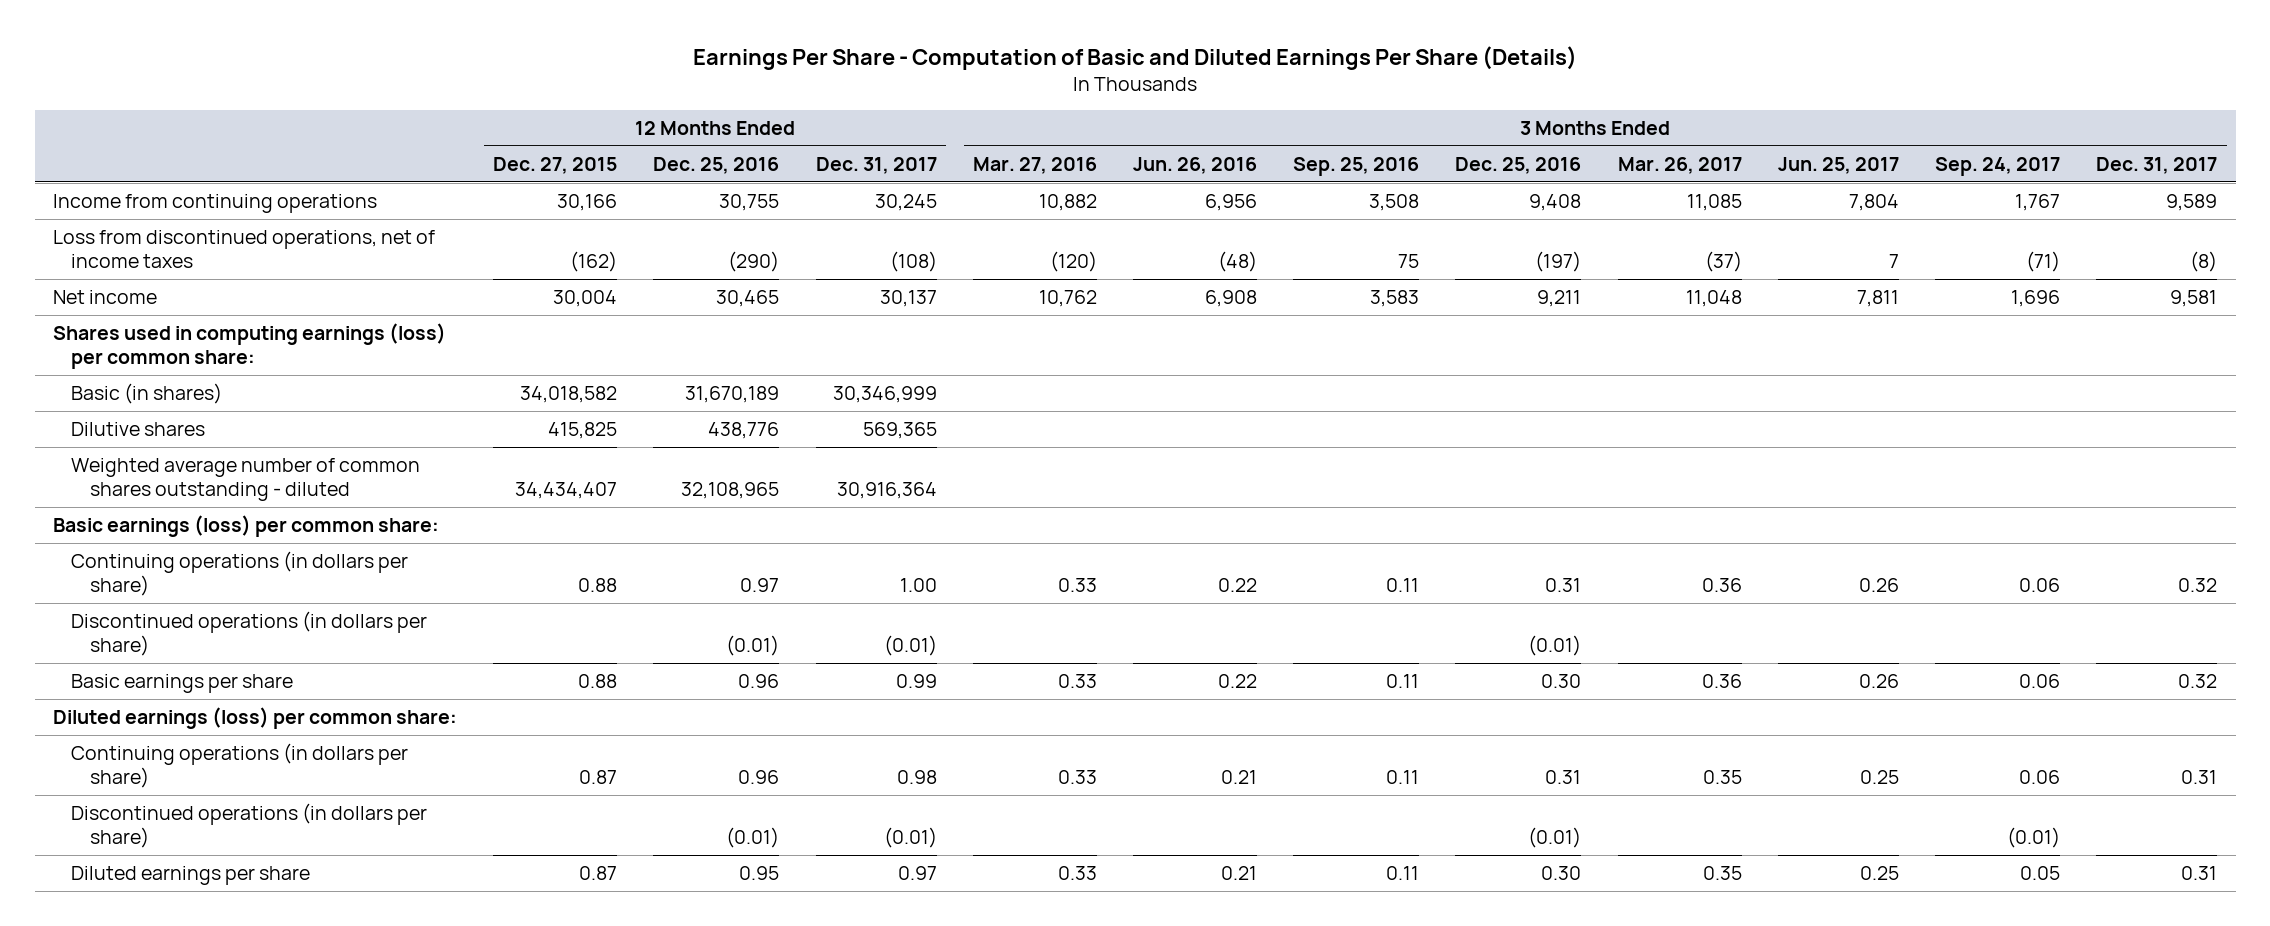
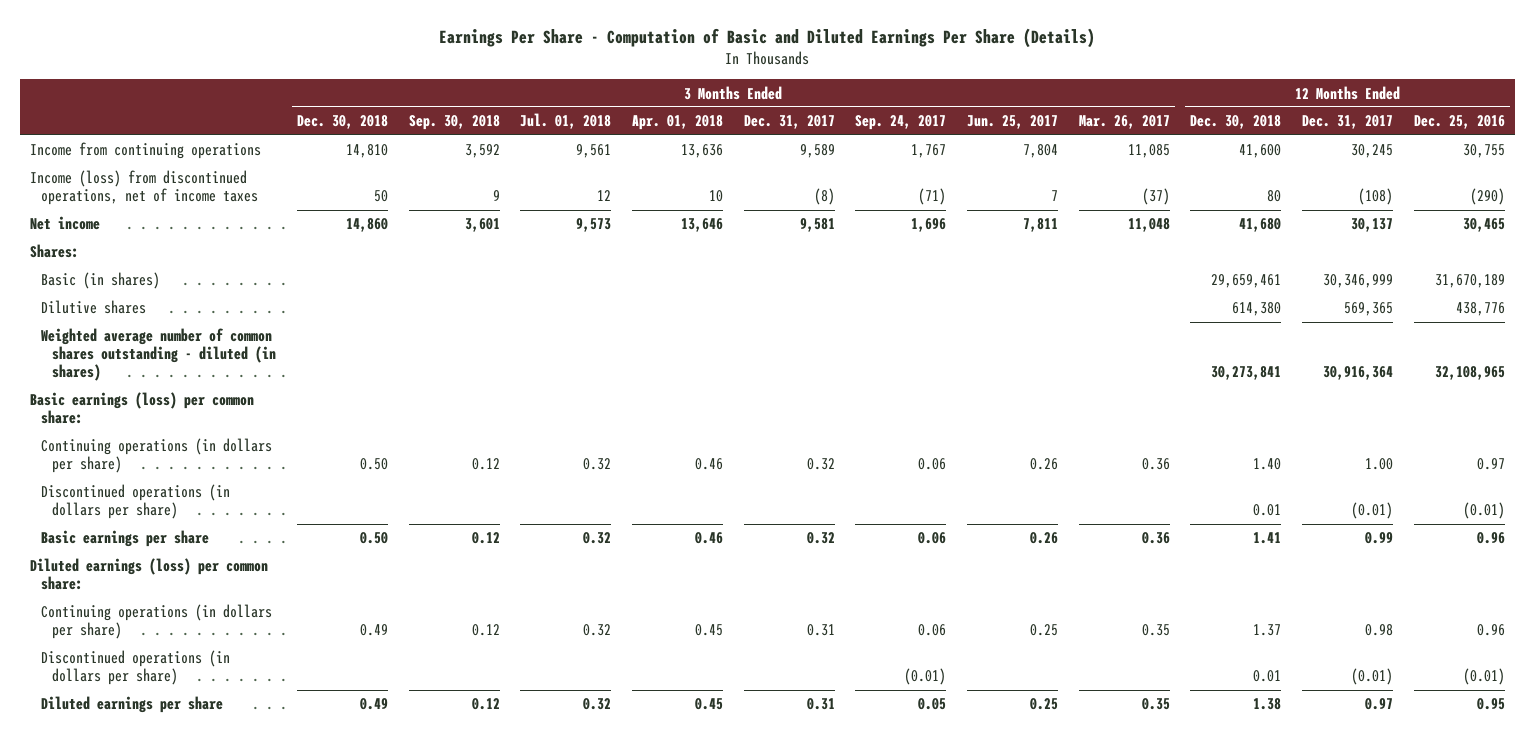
[493,156,618,174] Dec. 27, 2015 -> none
[972,156,1097,174] Mar. 27, 2016 -> none
[1133,156,1258,174] Jun. 26, 2016 -> none
[1293,156,1420,176] Sep. 25, 2016 -> none
[1455,156,1582,174] Dec. 25, 2016 -> none
none -> [296,115,388,130] Dec. 30, 2018
none -> [408,115,500,131] Sep. 30, 2018
none -> [520,113,612,130] Jul. 01, 2018
none -> [632,115,724,131] Apr. 01, 2018
none -> [1190,115,1282,130] Dec. 30, 2018
[52,229,435,269] Loss from discontinued operations, net of income taxes -> [29,170,259,206] Income (loss) from discontinued operations, net of income taxes
[52,322,446,370] Shares used in computing earnings (loss) per common share: -> [29,244,79,259] Shares:
[71,457,421,502] Weighted average number of common shares outstanding - diluted -> [41,328,277,382] Weighted average number of common shares outstanding - diluted (in shares)

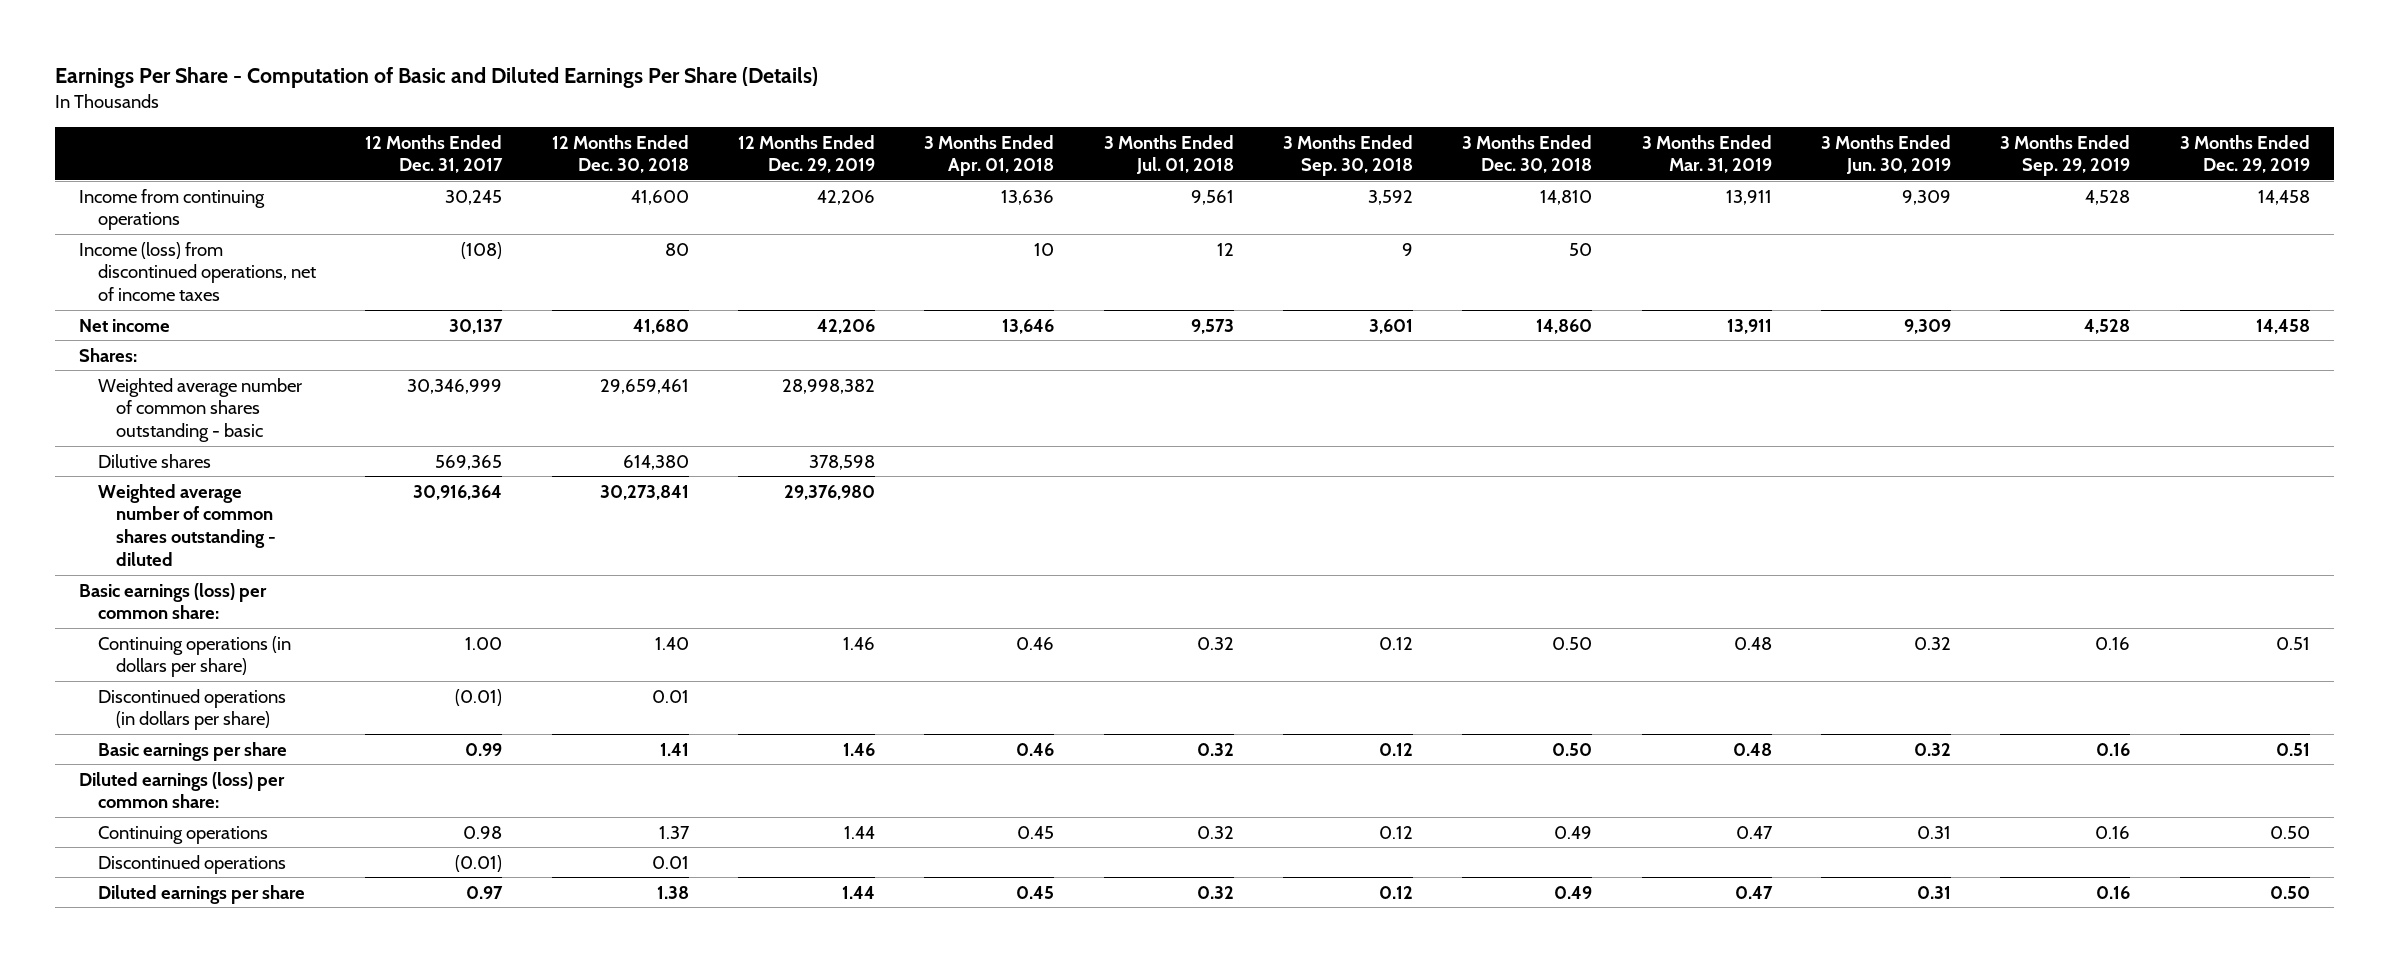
[743,115,835,130] Dec. 31, 2017 -> none
[855,115,947,131] Sep. 24, 2017 -> none
[967,115,1059,130] Jun. 25, 2017 -> none
[1078,115,1170,130] Mar. 26, 2017 -> none
[1413,115,1505,130] Dec. 25, 2016 -> none
none -> [737,134,875,174] 12 Months Ended Dec. 29, 2019
none -> [1641,134,1772,174] 3 Months Ended Mar. 31, 2019
none -> [1821,134,1952,175] 3 Months Ended Jun. 30, 2019
none -> [2000,134,2131,177] 3 Months Ended Sep. 29, 2019
none -> [2179,134,2310,174] 3 Months Ended Dec. 29, 2019
[41,272,161,290] Basic (in shares) -> [97,377,302,443] Weighted average number of common shares outstanding - basic
[41,328,277,382] Weighted average number of common shares outstanding - diluted (in shares) -> [97,483,277,567] Weighted average number of common shares outstanding - diluted
[41,604,273,640] Continuing operations (in dollars per share) -> [97,825,268,844] Continuing operations
[41,650,231,686] Discontinued operations (in dollars per share) -> [97,854,286,874] Discontinued operations

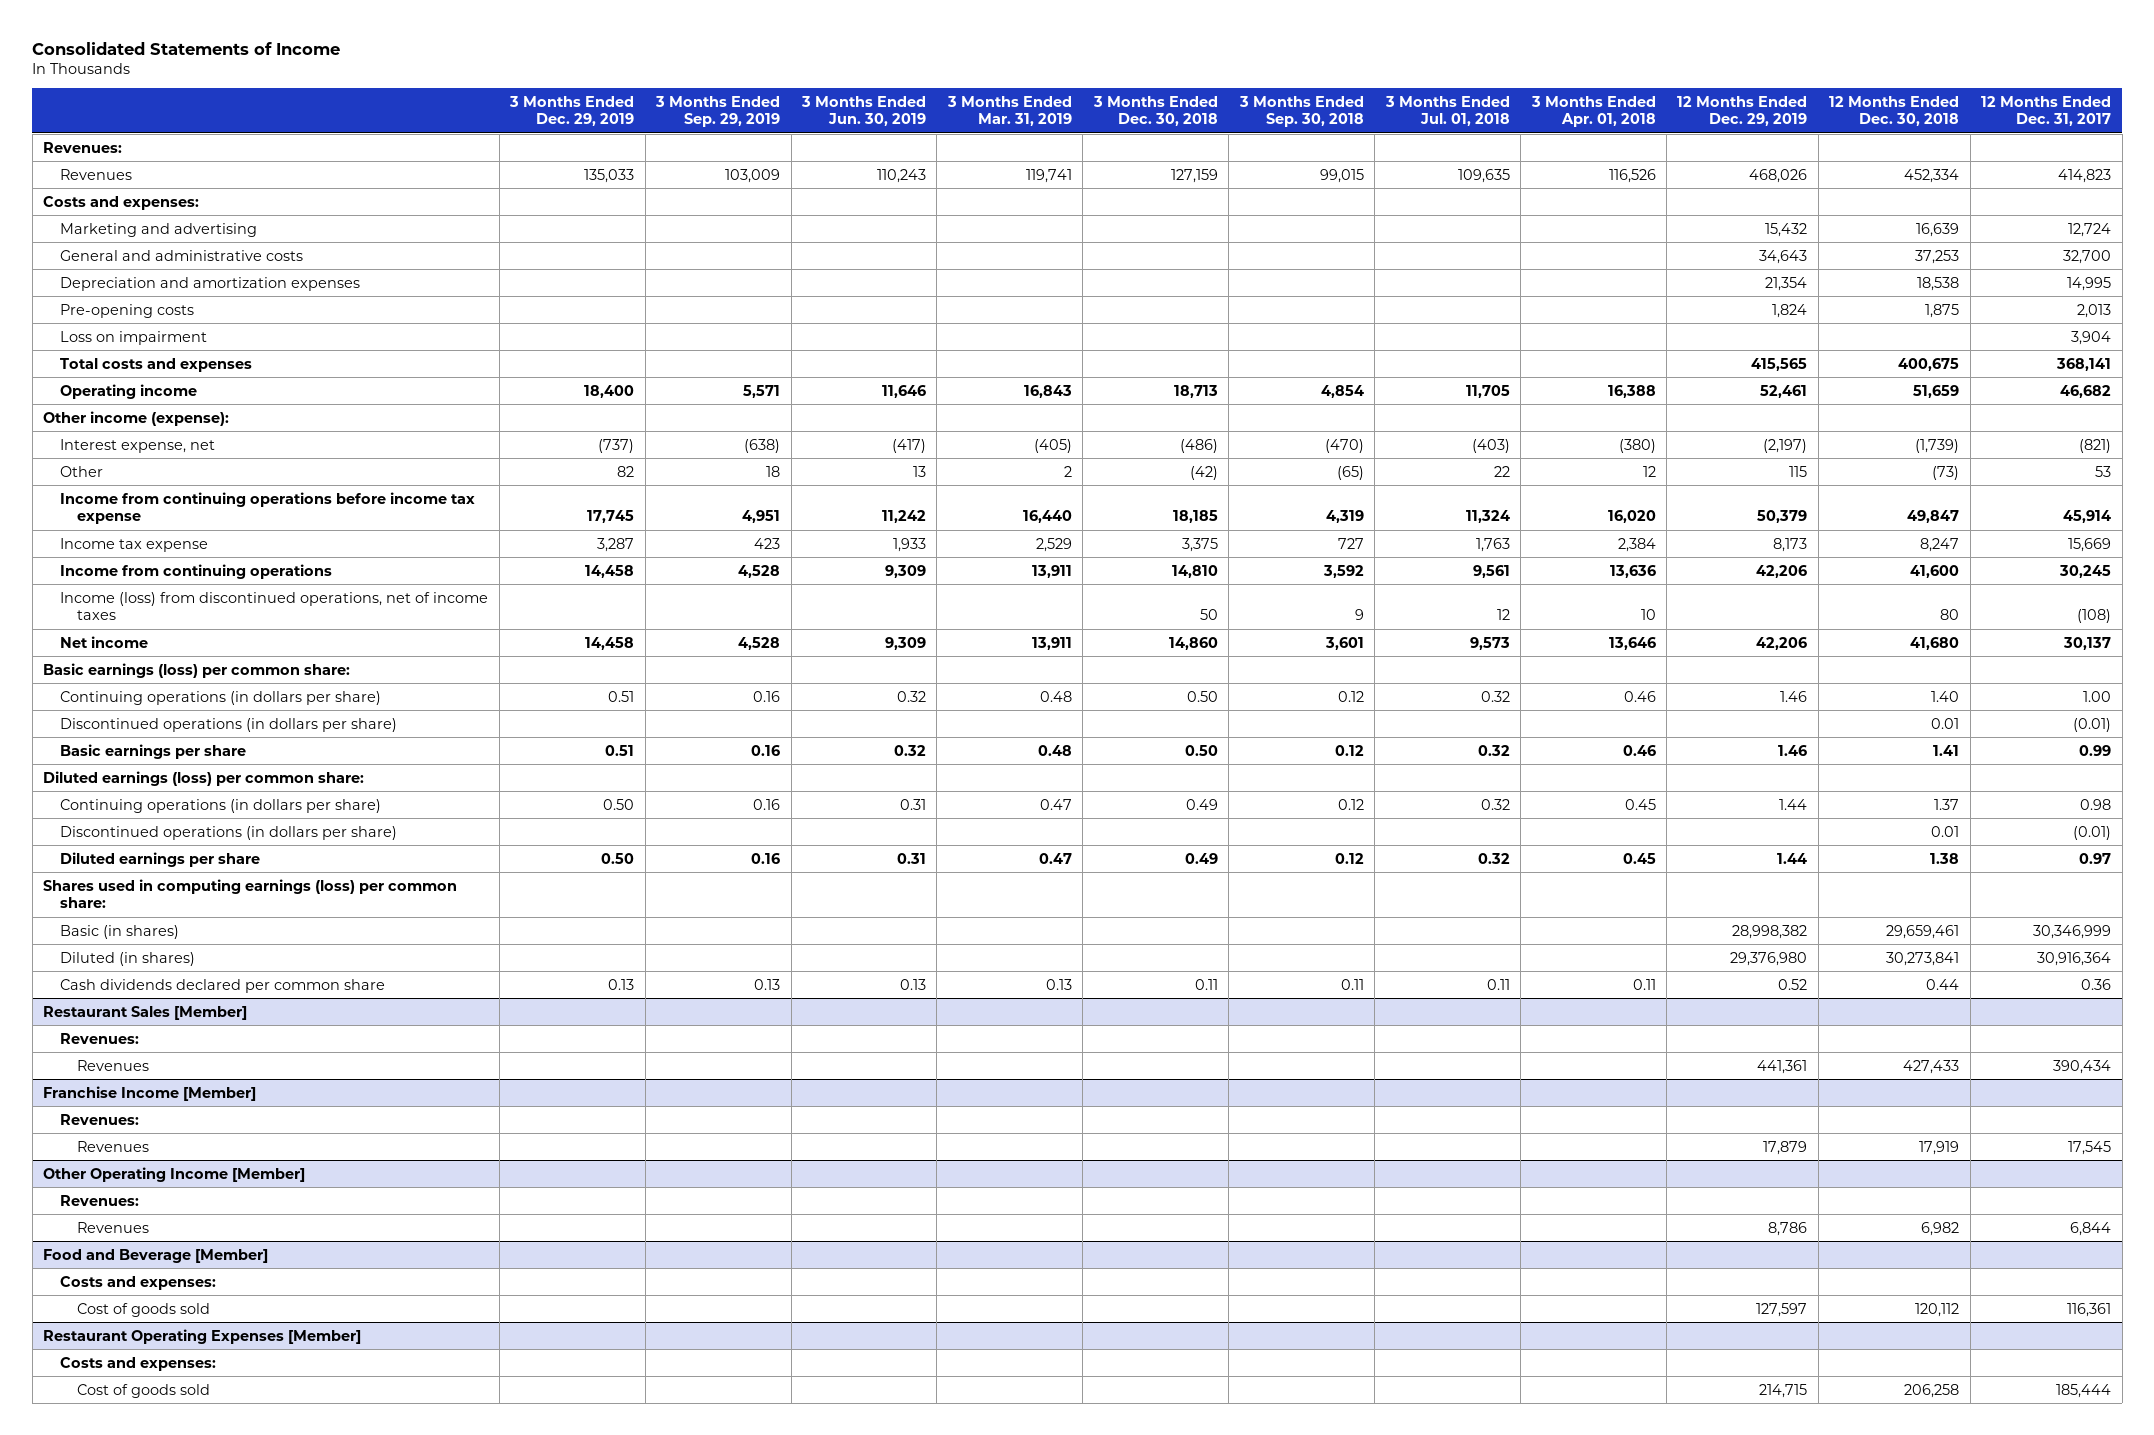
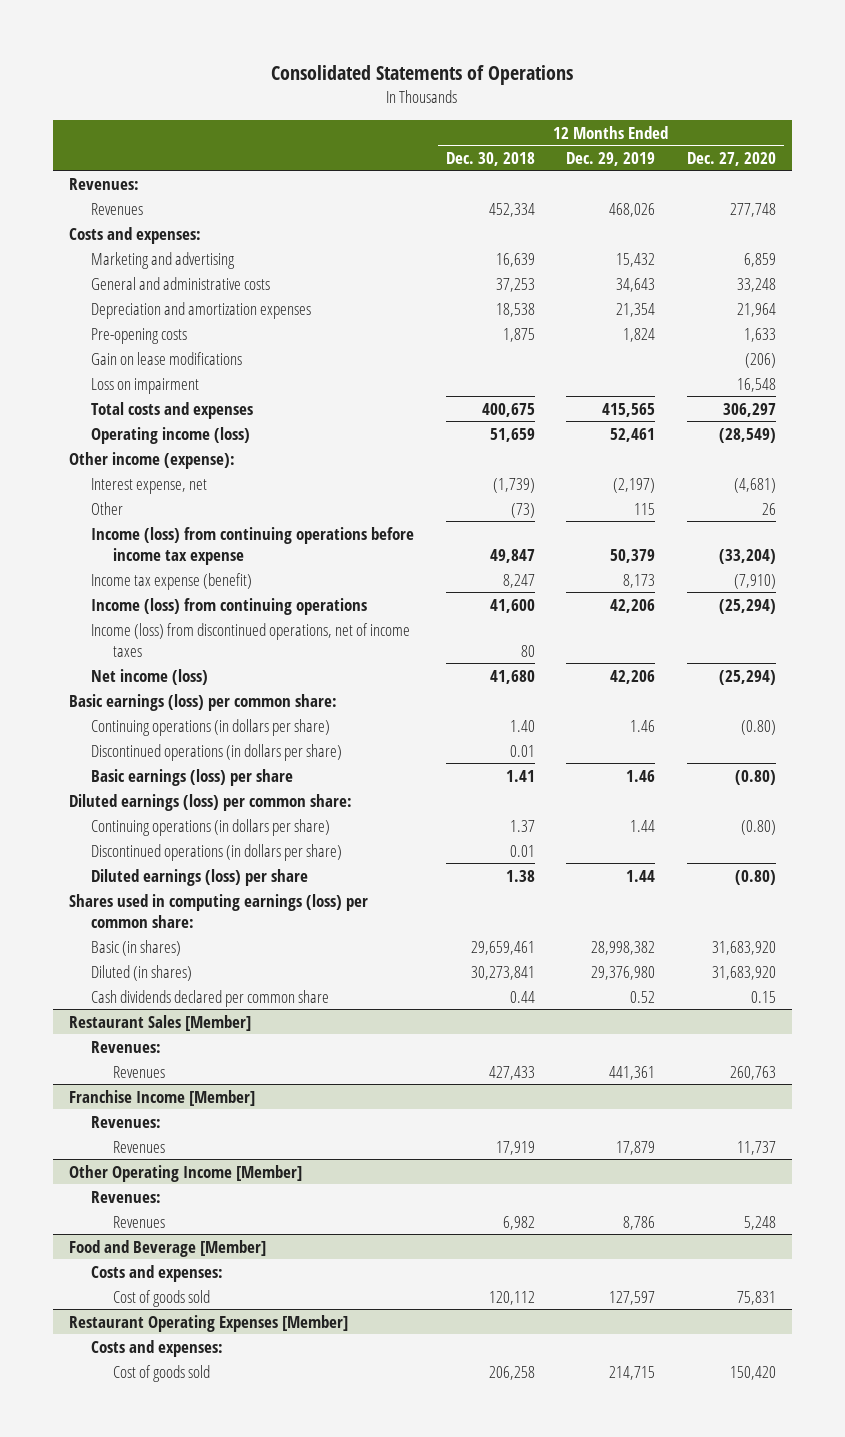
[32,41,341,55] Consolidated Statements of Income -> [271,64,574,85] Consolidated Statements of Operations
[509,95,635,127] 3 Months Ended Dec. 29, 2019 -> none
[655,95,781,128] 3 Months Ended Sep. 29, 2019 -> none
[801,95,927,127] 3 Months Ended Jun. 30, 2019 -> none
[946,95,1072,127] 3 Months Ended Mar. 31, 2019 -> none
[1092,95,1218,127] 3 Months Ended Dec. 30, 2018 -> none
[1238,95,1364,128] 3 Months Ended Sep. 30, 2018 -> none
[1384,95,1510,127] 3 Months Ended Jul. 01, 2018 -> none
[1530,95,1656,128] 3 Months Ended Apr. 01, 2018 -> none
[1981,95,2112,127] 12 Months Ended Dec. 31, 2017 -> none
none -> [686,151,776,166] Dec. 27, 2020
none -> [91,351,243,365] Gain on lease modifications
[60,383,198,399] Operating income -> [91,426,251,444] Operating income (loss)
[60,491,476,524] Income from continuing operations before income tax expense -> [91,526,415,565] Income (loss) from continuing operations before income tax expense
[60,537,209,552] Income tax expense -> [91,572,253,590] Income tax expense (benefit)
[60,563,333,579] Income from continuing operations -> [91,597,368,615] Income (loss) from continuing operations
[60,635,149,648] Net income -> [91,668,209,685] Net income (loss)
[60,743,247,759] Basic earnings per share -> [91,768,294,786] Basic earnings (loss) per share
[60,851,261,867] Diluted earnings per share -> [91,868,309,886] Diluted earnings (loss) per share

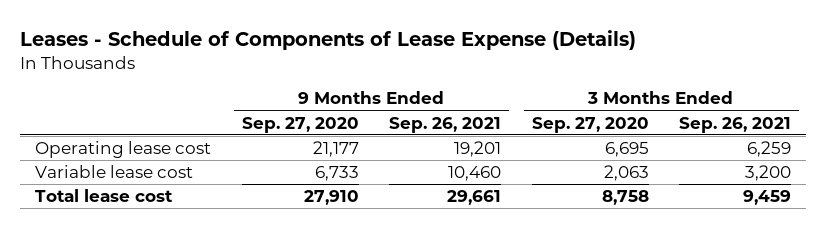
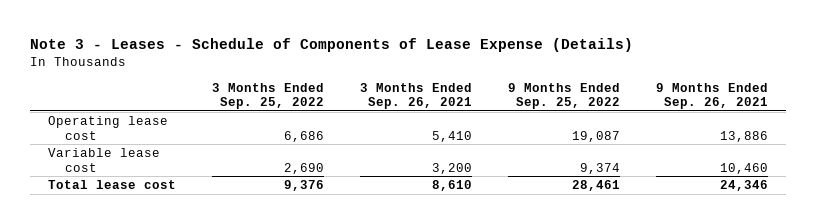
[20,30,637,51] Leases - Schedule of Components of Lease Expense (Details) -> [29,38,633,53] Note 3 - Leases - Schedule of Components of Lease Expense (Details)
[241,116,359,133] Sep. 27, 2020 -> none
[531,116,649,133] Sep. 27, 2020 -> none
none -> [211,82,324,109] 3 Months Ended Sep. 25, 2022
none -> [507,82,620,109] 9 Months Ended Sep. 25, 2022
[454,141,502,158] 19,201 -> [719,130,768,142] 13,886
[746,141,791,158] 6,259 -> [431,130,472,142] 5,410
[447,190,502,206] 29,661 -> [719,180,768,192] 24,346
[742,190,791,206] 9,459 -> [431,180,472,192] 8,610

